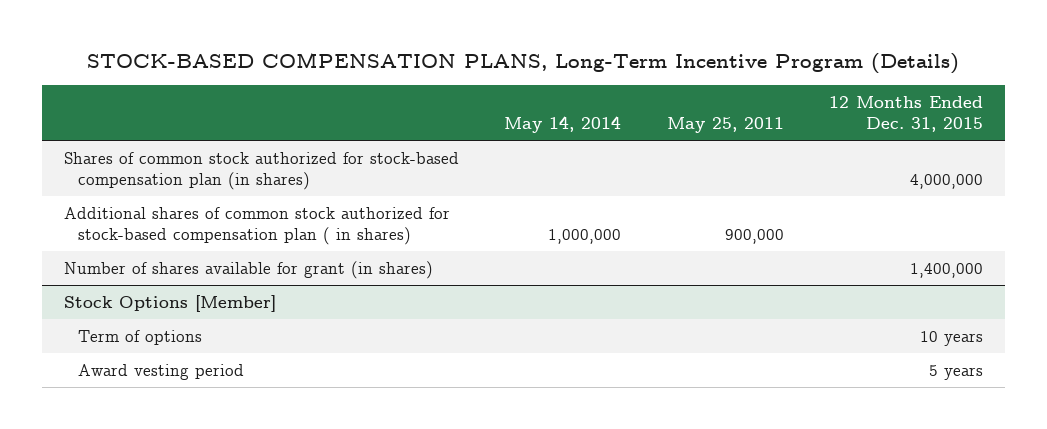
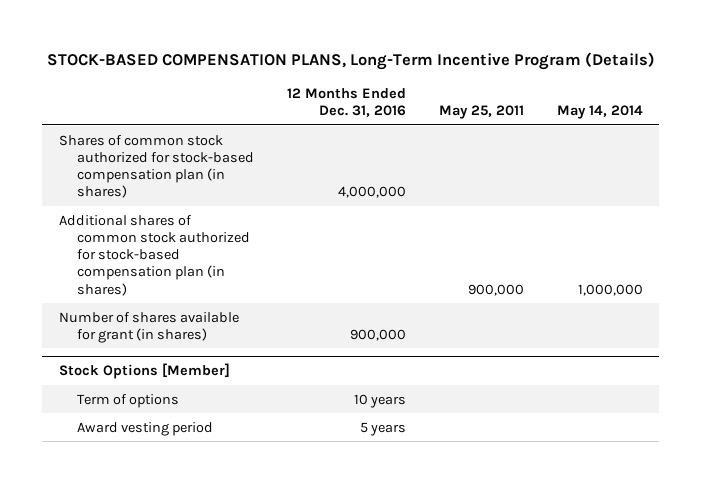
[828,96,983,132] 12 Months Ended Dec. 31, 2015 -> none
none -> [287,87,407,118] 12 Months Ended Dec. 31, 2016
[64,207,451,245] Additional shares of common stock authorized for stock-based compensation plan ( in shares) -> [58,214,251,296] Additional shares of common stock authorized for stock-based compensation plan (in shares)

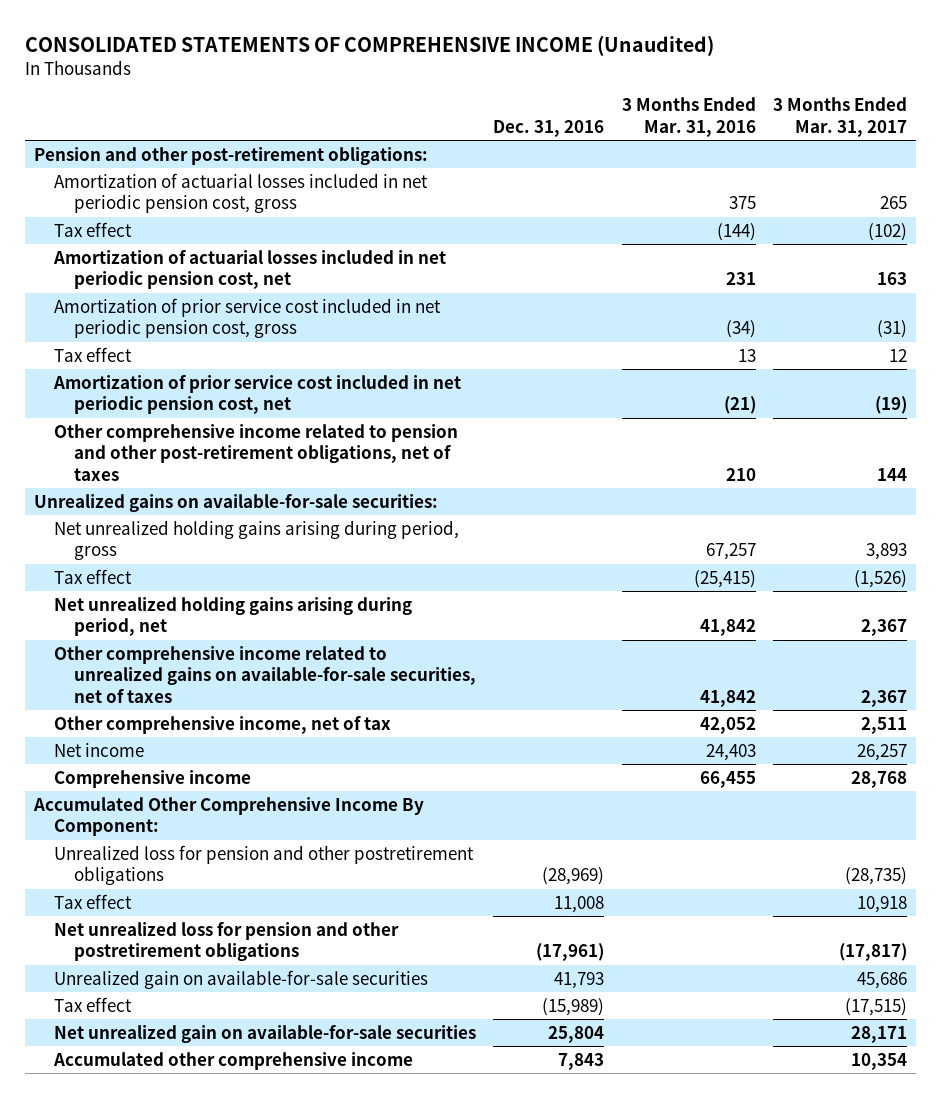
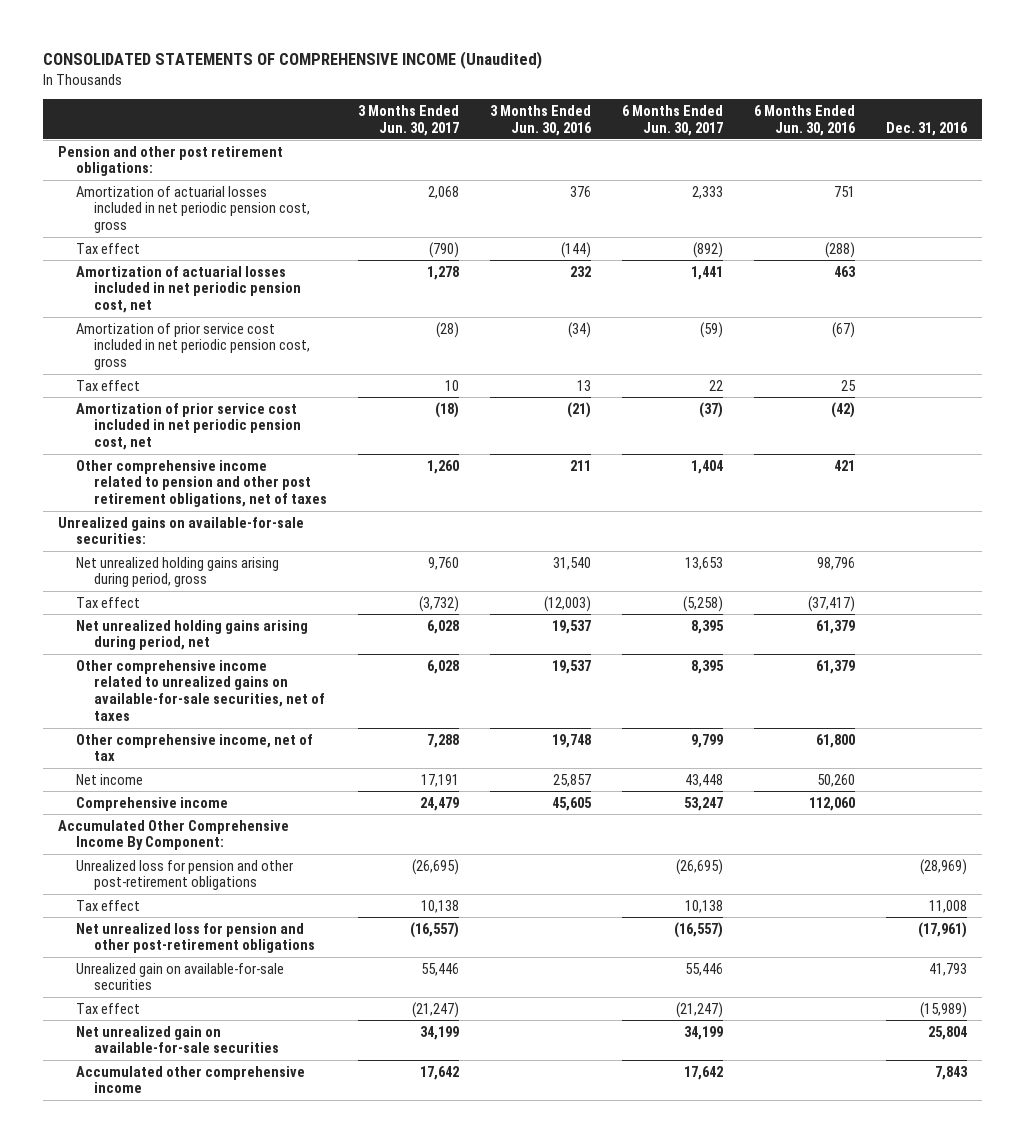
[621,97,756,138] 3 Months Ended Mar. 31, 2016 -> none
[773,97,908,138] 3 Months Ended Mar. 31, 2017 -> none
none -> [358,104,460,136] 3 Months Ended Jun. 30, 2017
none -> [490,104,593,136] 3 Months Ended Jun. 30, 2016
none -> [621,104,723,136] 6 Months Ended Jun. 30, 2017
none -> [753,104,856,136] 6 Months Ended Jun. 30, 2016
[33,146,428,165] Pension and other post-retirement obligations: -> [58,145,284,177] Pension and other post retirement obligations:
[53,423,458,482] Other comprehensive income related to pension and other post-retirement obligations, net of taxes -> [76,459,328,508] Other comprehensive income related to pension and other post retirement obligations, net of taxes
[53,844,474,886] Unrealized loss for pension and other postretirement obligations -> [76,859,294,891] Unrealized loss for pension and other post-retirement obligations
[53,921,399,962] Net unrealized loss for pension and other postretirement obligations -> [76,922,316,954] Net unrealized loss for pension and other post-retirement obligations

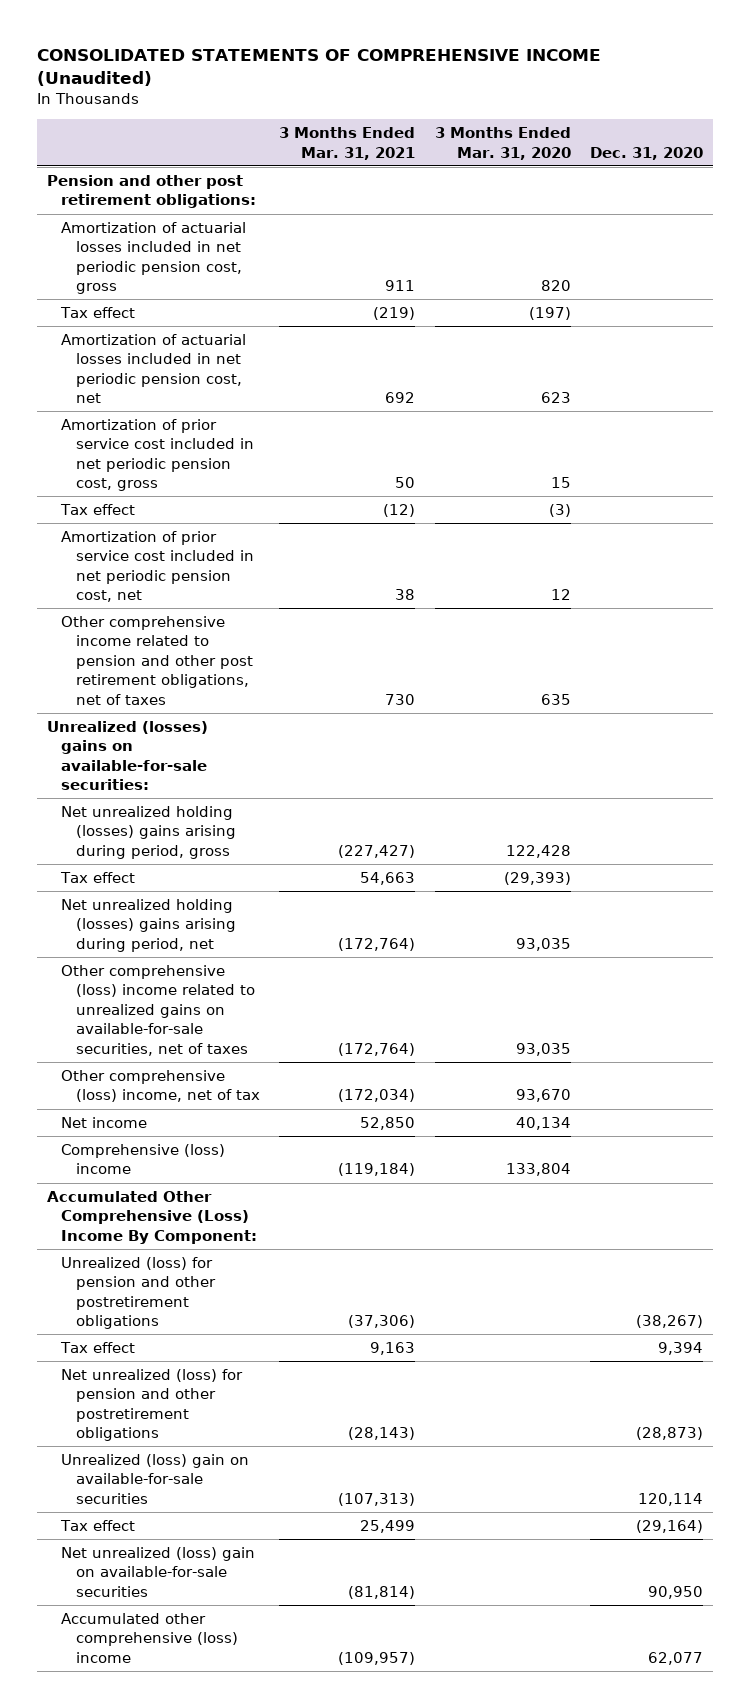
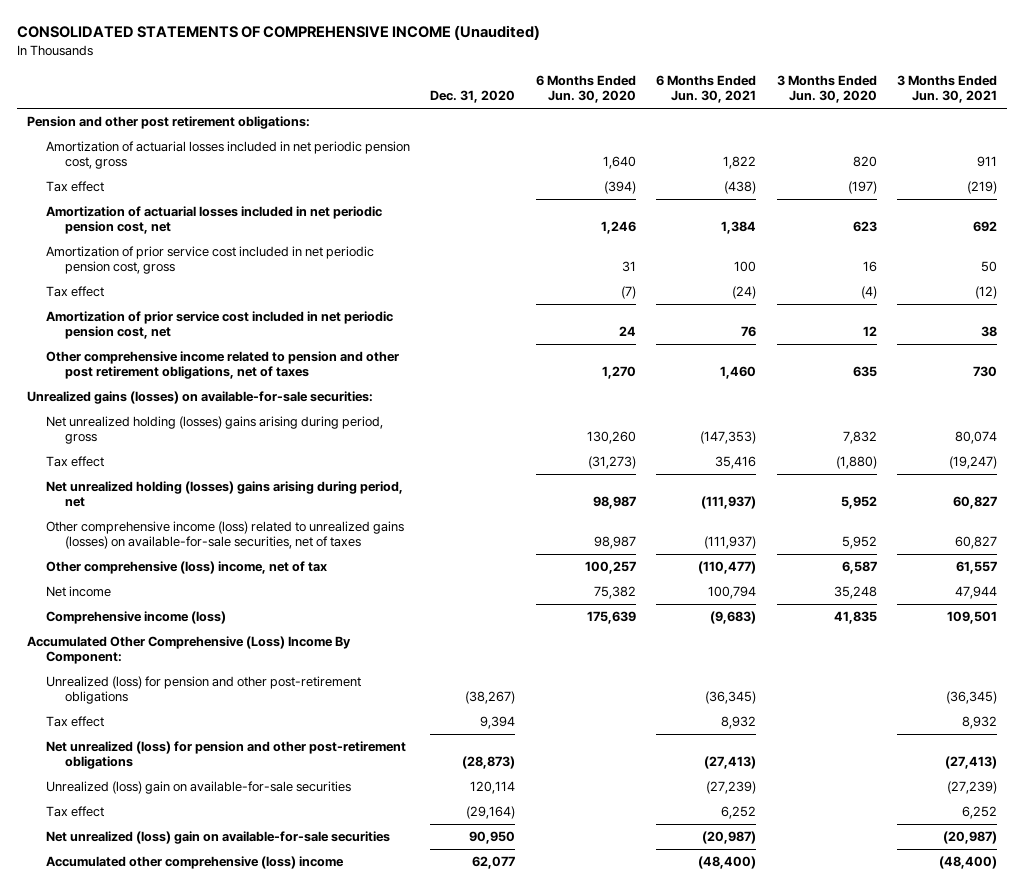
[279,127,416,160] 3 Months Ended Mar. 31, 2021 -> none
[434,127,571,160] 3 Months Ended Mar. 31, 2020 -> none
none -> [535,75,636,104] 6 Months Ended Jun. 30, 2020
none -> [656,75,757,104] 6 Months Ended Jun. 30, 2021
none -> [776,75,877,104] 3 Months Ended Jun. 30, 2020
none -> [897,75,998,104] 3 Months Ended Jun. 30, 2021
[47,721,209,791] Unrealized (losses) gains on available-for-sale securities: -> [27,391,374,405] Unrealized gains (losses) on available-for-sale securities:
[61,965,255,1056] Other comprehensive (loss) income related to unrealized gains on available-for-sale securities, net of taxes -> [46,521,405,550] Other comprehensive income (loss) related to unrealized gains (losses) on available-for-sale securities, net of taxes
[61,1144,226,1175] Comprehensive (loss) income -> [46,611,227,625] Comprehensive income (loss)
[61,1257,216,1330] Unrealized (loss) for pension and other postretirement obligations -> [46,676,362,705] Unrealized (loss) for pension and other post-retirement obligations
[61,1369,244,1442] Net unrealized (loss) for pension and other postretirement obligations -> [46,741,407,770] Net unrealized (loss) for pension and other post-retirement obligations

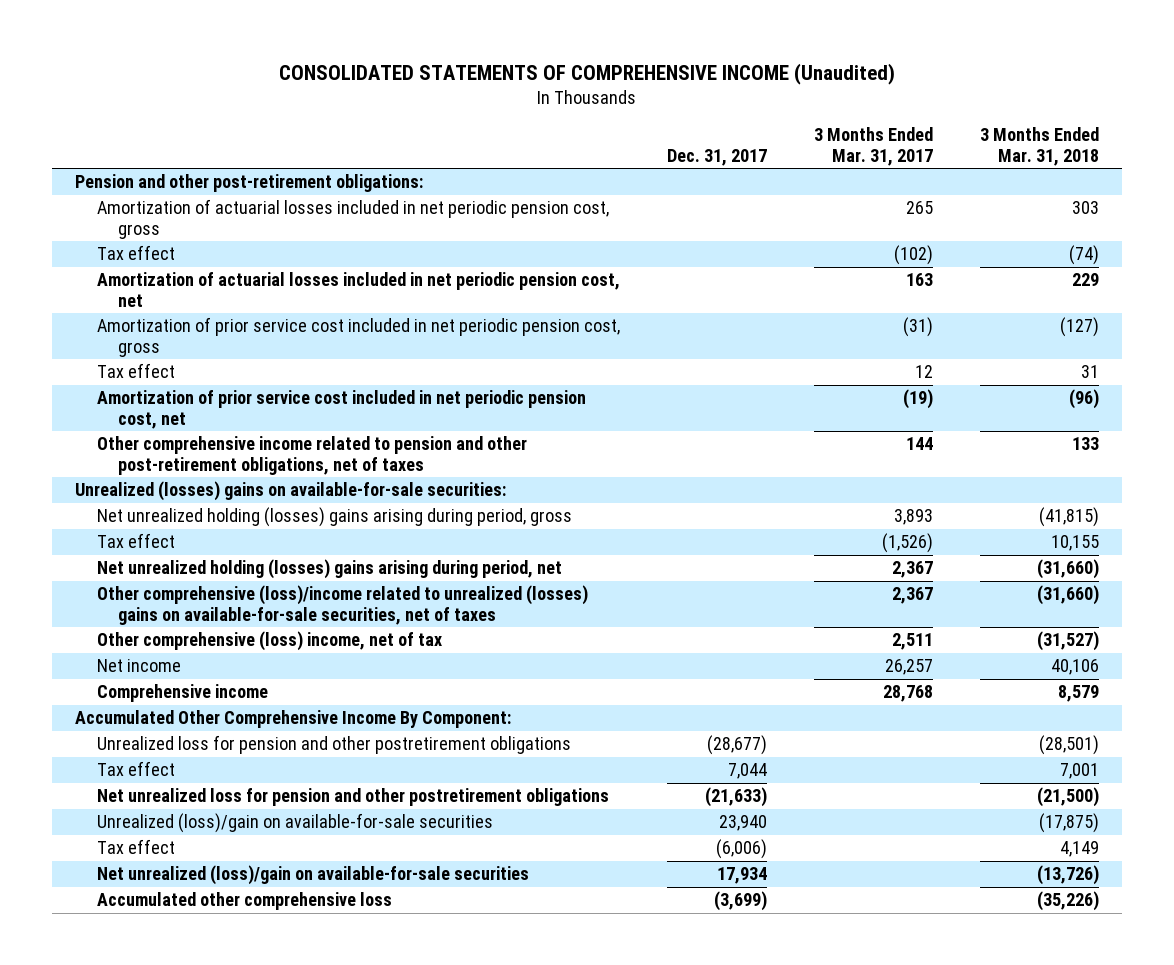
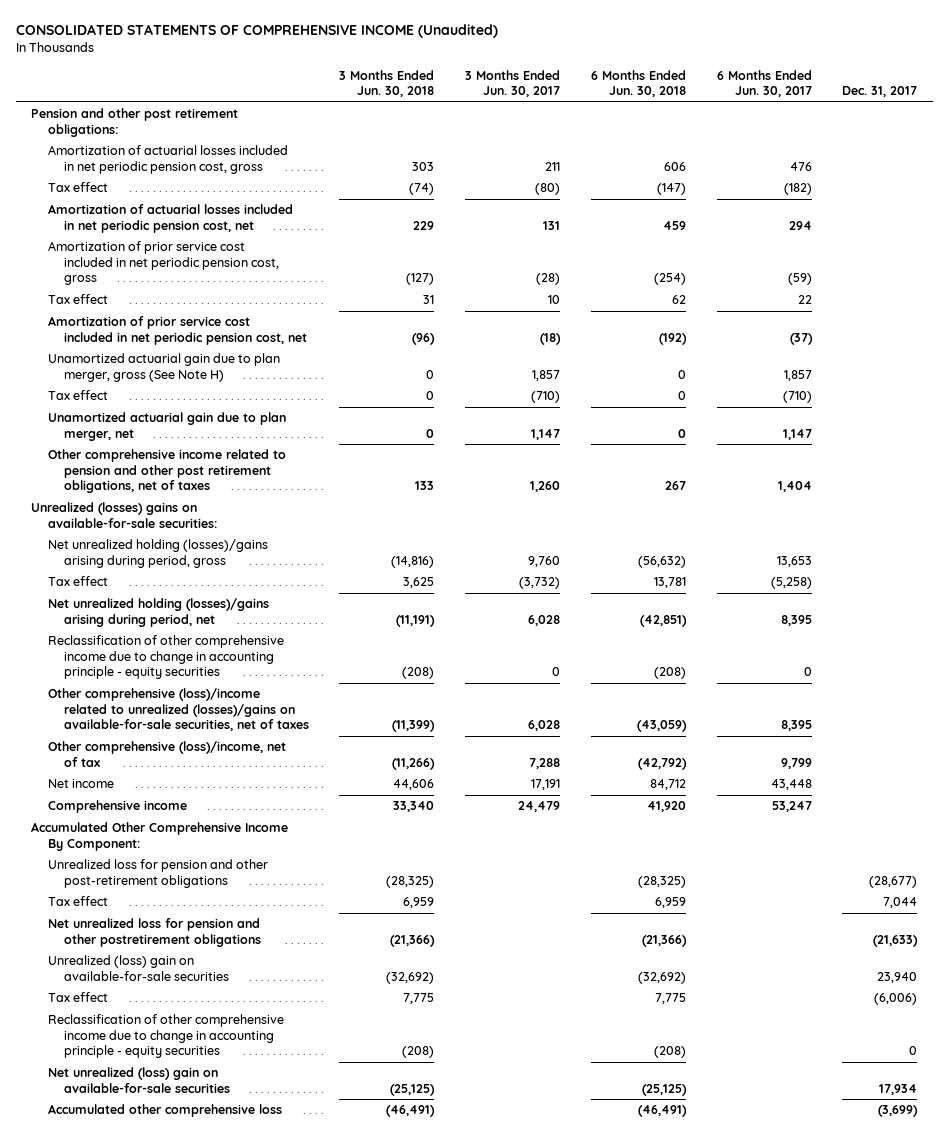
[813,126,933,166] 3 Months Ended Mar. 31, 2017 -> none
[979,126,1099,166] 3 Months Ended Mar. 31, 2018 -> none
none -> [339,69,435,98] 3 Months Ended Jun. 30, 2018
none -> [465,69,561,98] 3 Months Ended Jun. 30, 2017
none -> [590,69,686,98] 6 Months Ended Jun. 30, 2018
none -> [716,69,812,98] 6 Months Ended Jun. 30, 2017
[75,174,424,193] Pension and other post-retirement obligations: -> [31,108,239,137] Pension and other post retirement obligations:
none -> [47,353,280,382] Unamortized actuarial gain due to plan merger, gross (See Note H)
none -> [47,390,108,401] Tax effect
none -> [47,412,286,441] Unamortized actuarial gain due to plan merger, net
[96,436,527,476] Other comprehensive income related to pension and other post-retirement obligations, net of taxes -> [47,449,286,494] Other comprehensive income related to pension and other post retirement obligations, net of taxes
[96,507,572,528] Net unrealized holding (losses) gains arising during period, gross -> [47,539,268,568] Net unrealized holding (losses)/gains arising during period, gross
[96,559,562,580] Net unrealized holding (losses) gains arising during period, net -> [47,598,269,627] Net unrealized holding (losses)/gains arising during period, net
none -> [47,635,284,680] Reclassification of other comprehensive income due to change in accounting principle - equity securities
[96,585,588,626] Other comprehensive (loss)/income related to unrealized (losses) gains on available-for-sale securities, net of taxes -> [47,688,309,732] Other comprehensive (loss)/income related to unrealized (losses)/gains on available-for-sale securities, net of taxes
[96,631,442,652] Other comprehensive (loss) income, net of tax -> [47,741,286,767] Other comprehensive (loss)/income, net of tax
[96,735,571,755] Unrealized loss for pension and other postretirement obligations -> [47,859,268,888] Unrealized loss for pension and other post-retirement obligations
[96,813,493,834] Unrealized (loss)/gain on available-for-sale securities -> [47,955,229,981] Unrealized (loss) gain on available-for-sale securities
none -> [47,1014,284,1059] Reclassification of other comprehensive income due to change in accounting principle - equity securities
[96,865,529,886] Net unrealized (loss)/gain on available-for-sale securities -> [47,1067,230,1093] Net unrealized (loss) gain on available-for-sale securities

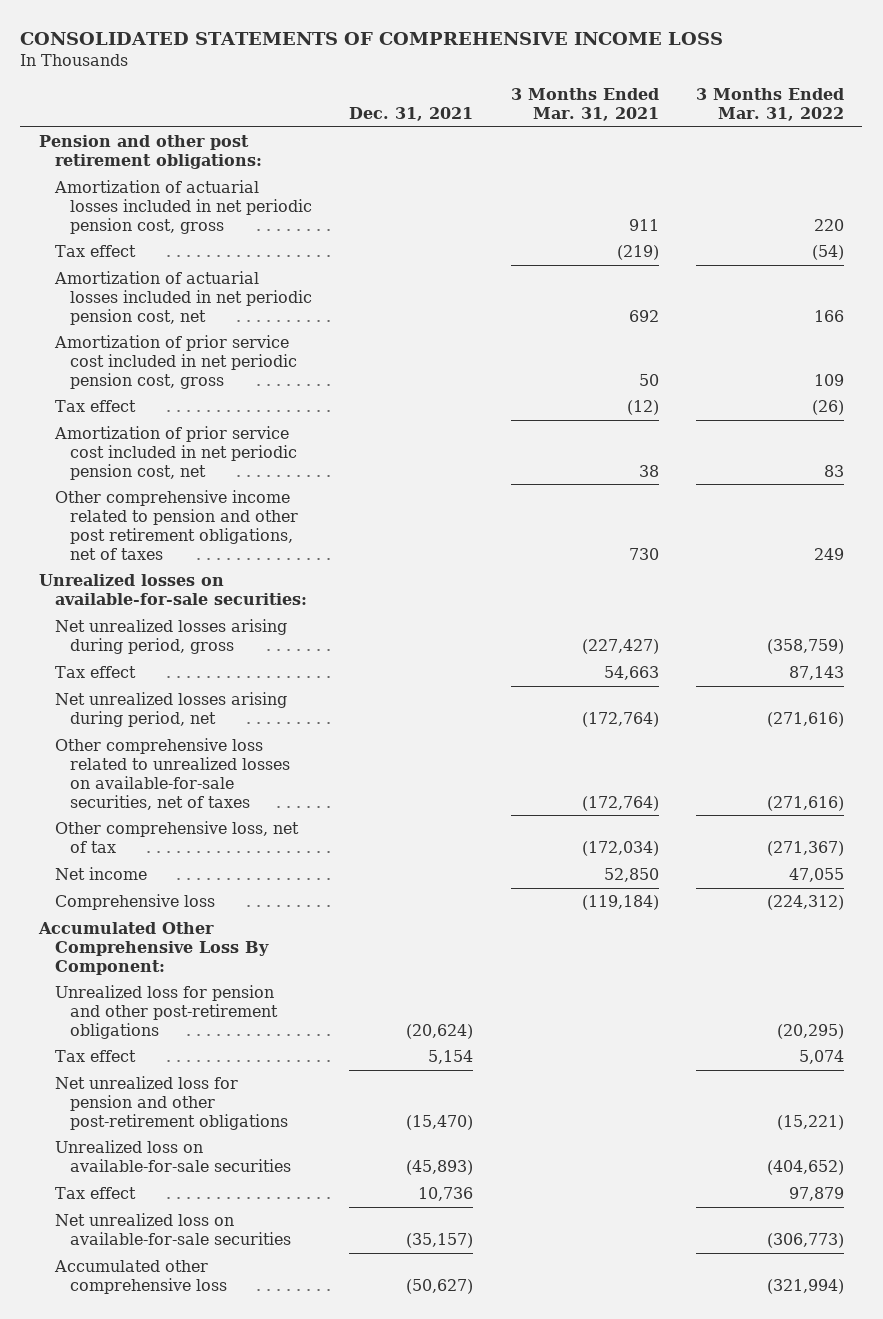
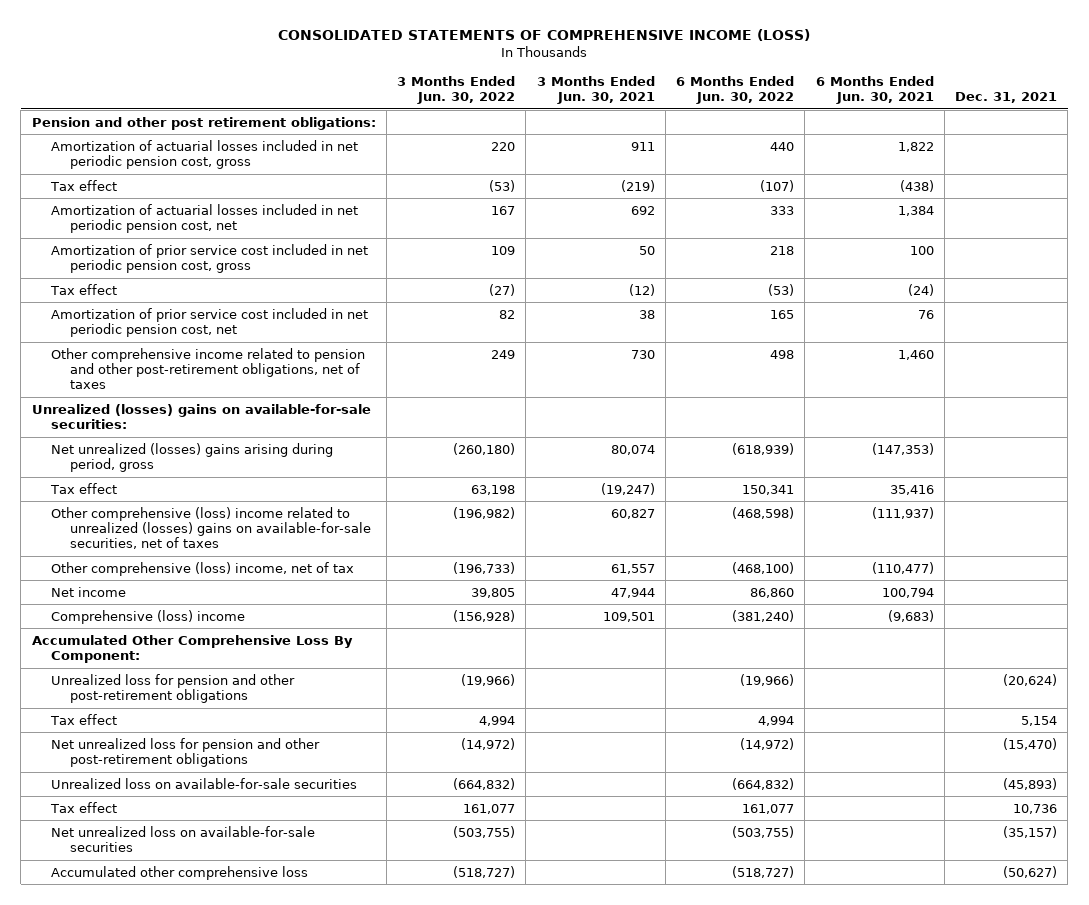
[20,31,724,45] CONSOLIDATED STATEMENTS OF COMPREHENSIVE INCOME LOSS -> [278,28,811,41] CONSOLIDATED STATEMENTS OF COMPREHENSIVE INCOME (LOSS)
[510,88,659,122] 3 Months Ended Mar. 31, 2021 -> none
[695,88,844,122] 3 Months Ended Mar. 31, 2022 -> none
none -> [397,75,516,104] 3 Months Ended Jun. 30, 2022
none -> [536,75,655,104] 3 Months Ended Jun. 30, 2021
none -> [676,75,795,104] 6 Months Ended Jun. 30, 2022
none -> [815,75,934,104] 6 Months Ended Jun. 30, 2021
[54,490,299,560] Other comprehensive income related to pension and other post retirement obligations, net of taxes -> [50,347,365,390] Other comprehensive income related to pension and other post-retirement obligations, net of taxes
[38,574,307,605] Unrealized losses on available-for-sale securities: -> [31,403,371,429] Unrealized (losses) gains on available-for-sale securities:
[54,619,287,654] Net unrealized losses arising during period, gross -> [50,442,333,472] Net unrealized (losses) gains arising during period, gross
[54,692,287,727] Net unrealized losses arising during period, net -> none
[54,738,291,810] Other comprehensive loss related to unrealized losses on available-for-sale securities, net of taxes -> [50,506,371,550] Other comprehensive (loss) income related to unrealized (losses) gains on available-for-sale securities, net of taxes
[54,821,299,853] Other comprehensive loss, net of tax -> [50,561,354,576] Other comprehensive (loss) income, net of tax
[54,894,215,911] Comprehensive loss -> [50,609,245,624] Comprehensive (loss) income

